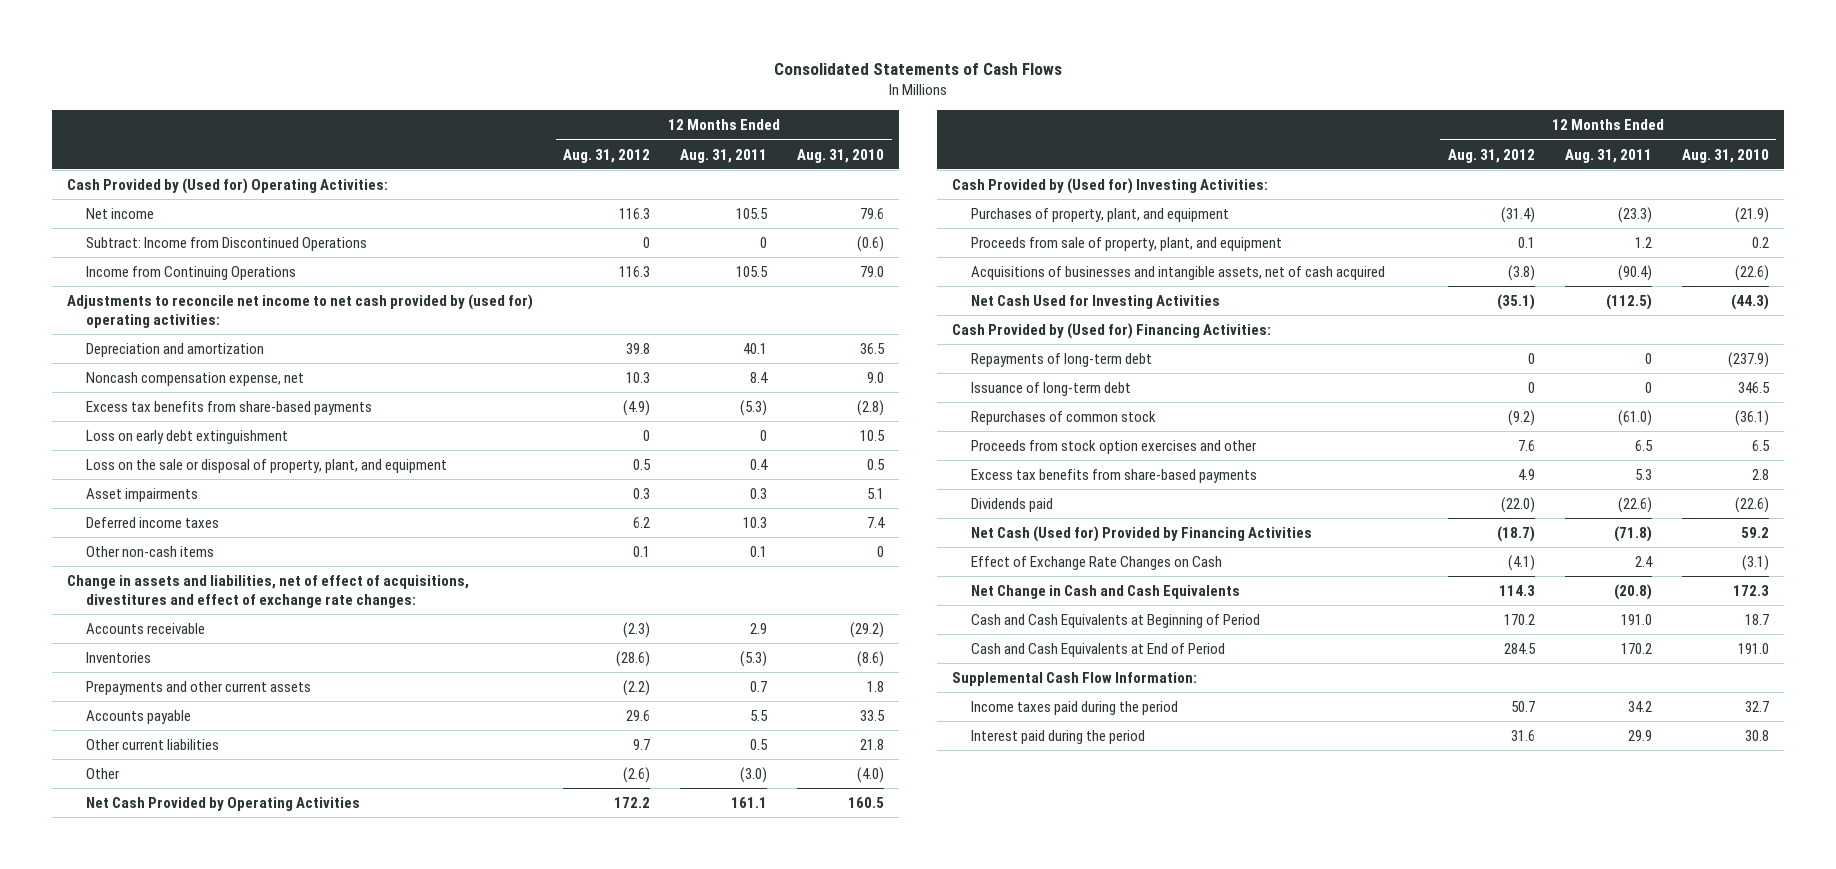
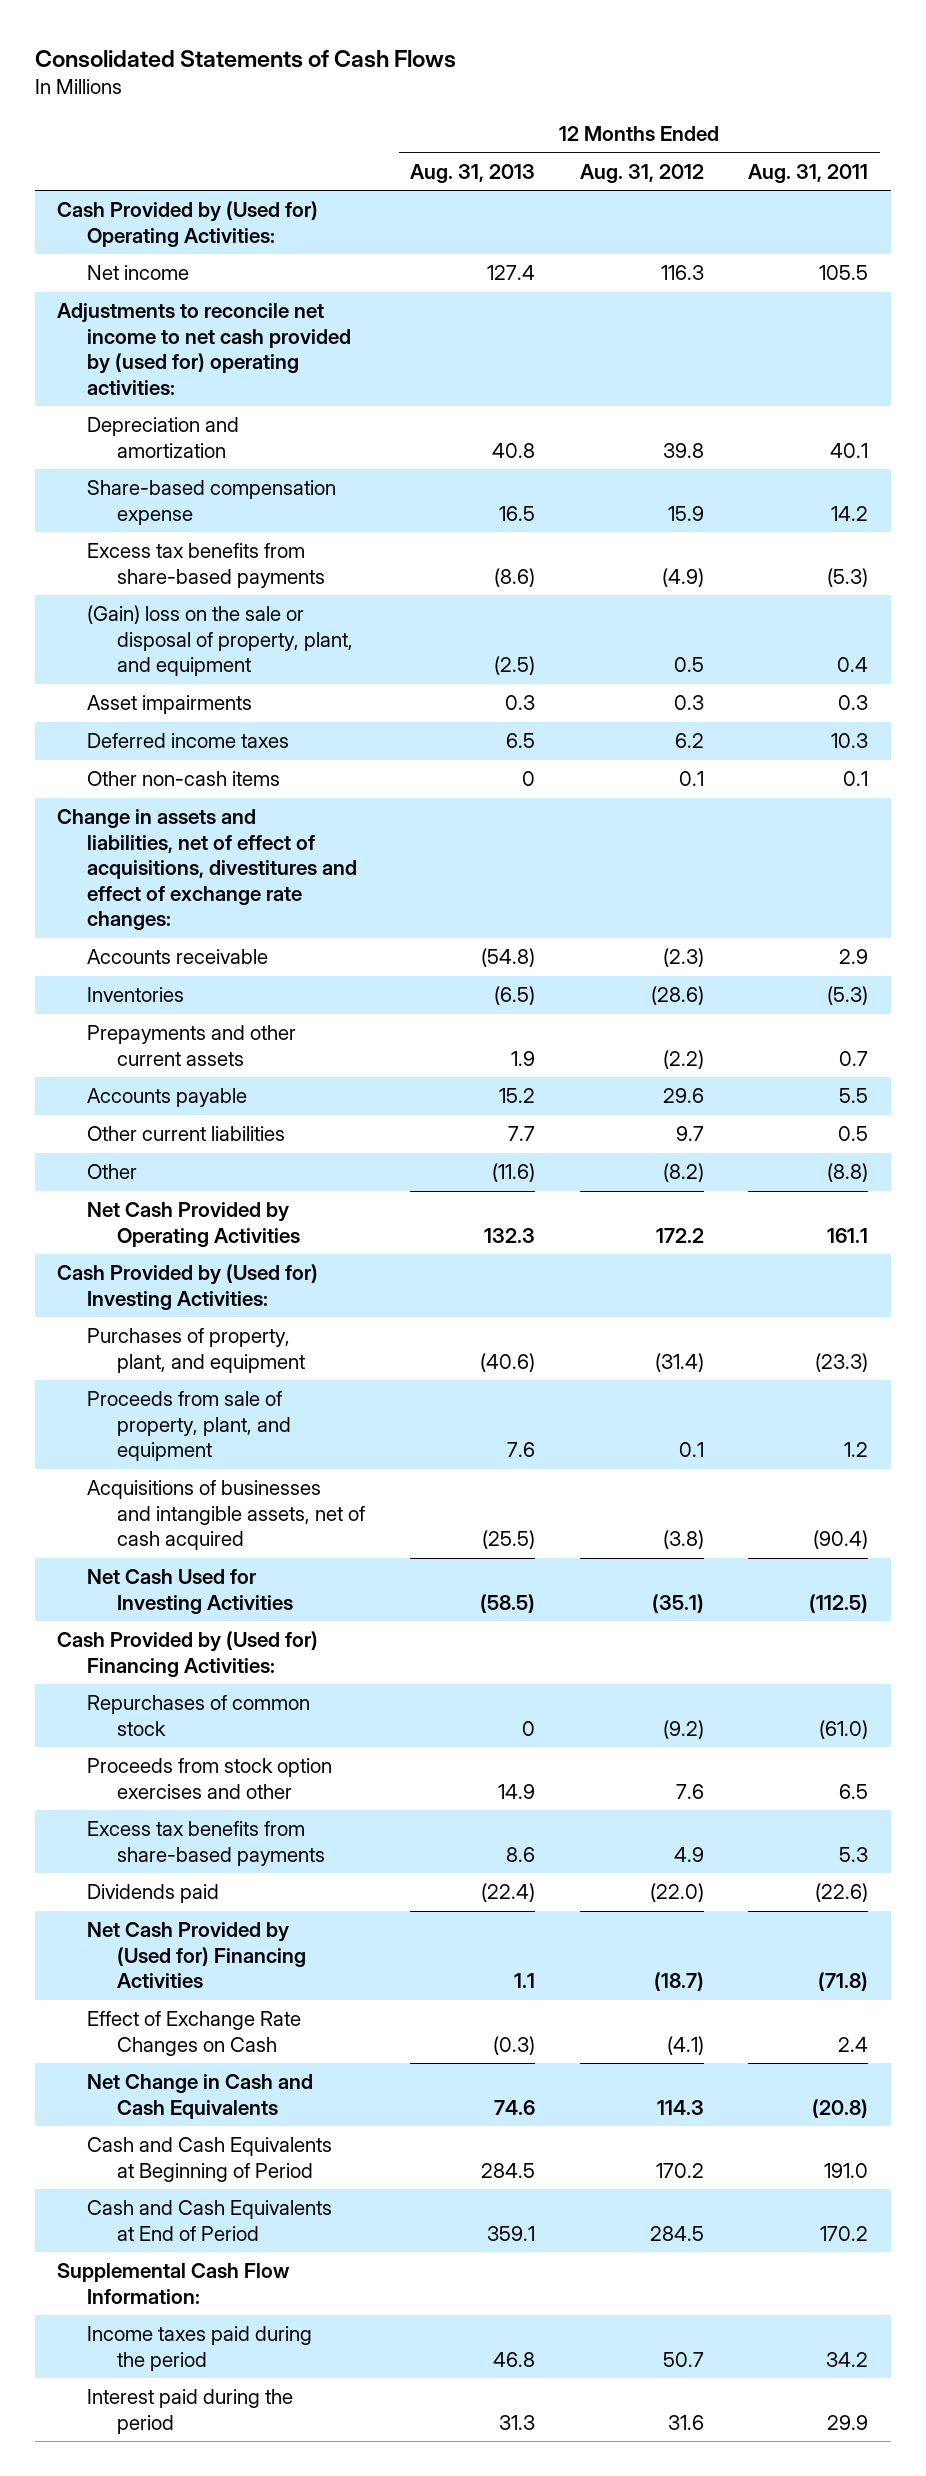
[797,148,885,163] Aug. 31, 2010 -> none
none -> [410,163,536,183] Aug. 31, 2013
[85,236,367,251] Subtract: Income from Discontinued Operations -> none
[85,265,296,280] Income from Continuing Operations -> none
[85,371,304,386] Noncash compensation expense, net -> [87,480,337,525] Share-based compensation expense
[626,371,651,383] 10.3 -> [667,505,704,521] 15.9
[750,371,769,383] 8.4 -> [831,505,869,521] 14.2
[85,429,288,444] Loss on early debt extinguishment -> none
[85,458,447,473] Loss on the sale or disposal of property, plant, and equipment -> [87,605,354,677] (Gain) loss on the sale or disposal of property, plant, and equipment
[623,766,651,783] (2.6) -> [662,1163,704,1183] (8.2)
[740,766,768,783] (3.0) -> [827,1163,869,1183] (8.8)
[970,352,1152,367] Repayments of long-term debt -> none
[970,381,1131,396] Issuance of long-term debt -> none
[970,525,1312,542] Net Cash (Used for) Provided by Financing Activities -> [87,1922,307,1989] Net Cash Provided by (Used for) Financing Activities

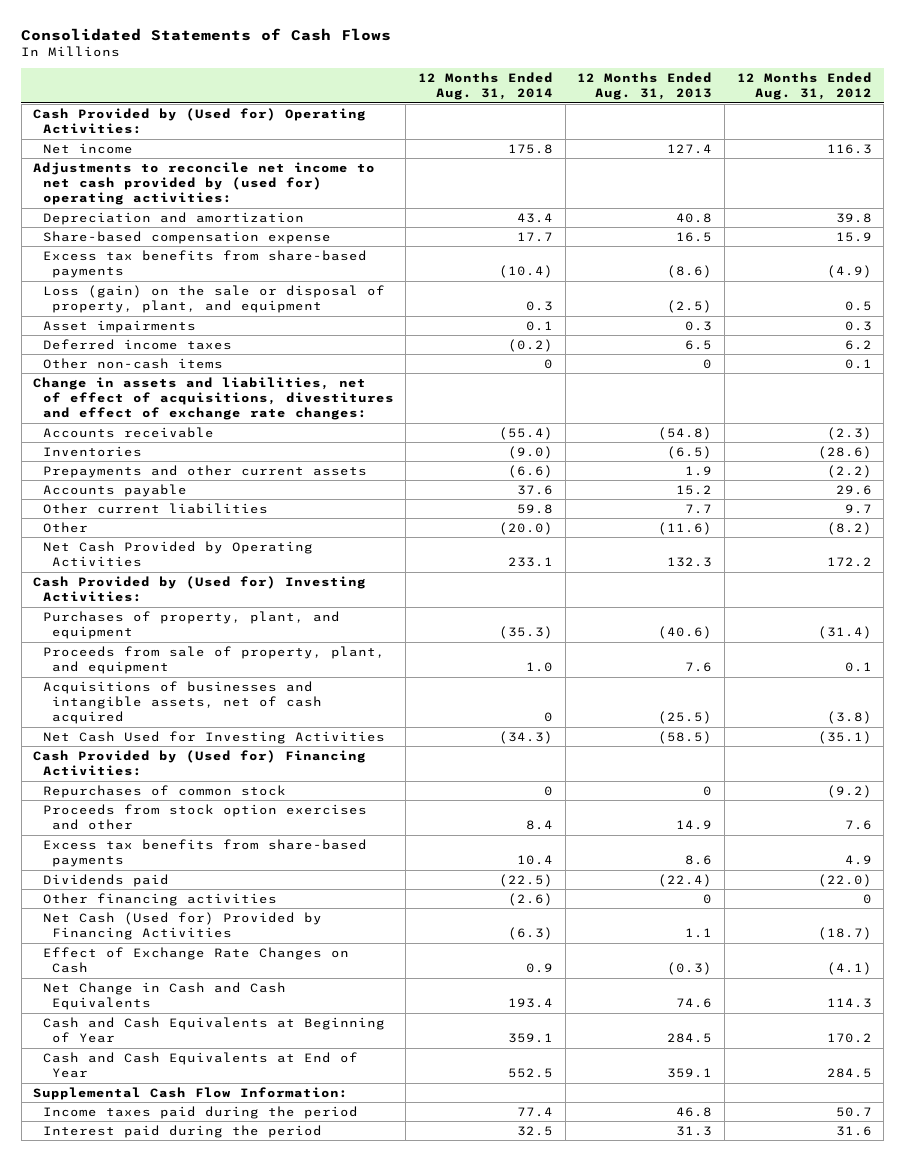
[748,163,869,183] Aug. 31, 2011 -> none
none -> [418,72,554,101] 12 Months Ended Aug. 31, 2014
[87,605,354,677] (Gain) loss on the sale or disposal of property, plant, and equipment -> [42,284,385,314] Loss (gain) on the sale or disposal of property, plant, and equipment
none -> [42,892,277,906] Other financing activities
[87,1922,307,1989] Net Cash Provided by (Used for) Financing Activities -> [42,911,322,941] Net Cash (Used for) Provided by Financing Activities
[87,2137,333,2182] Cash and Cash Equivalents at Beginning of Period -> [42,1016,385,1044] Cash and Cash Equivalents at Beginning of Year
[87,2200,333,2241] Cash and Cash Equivalents at End of Period -> [42,1051,358,1079] Cash and Cash Equivalents at End of Year

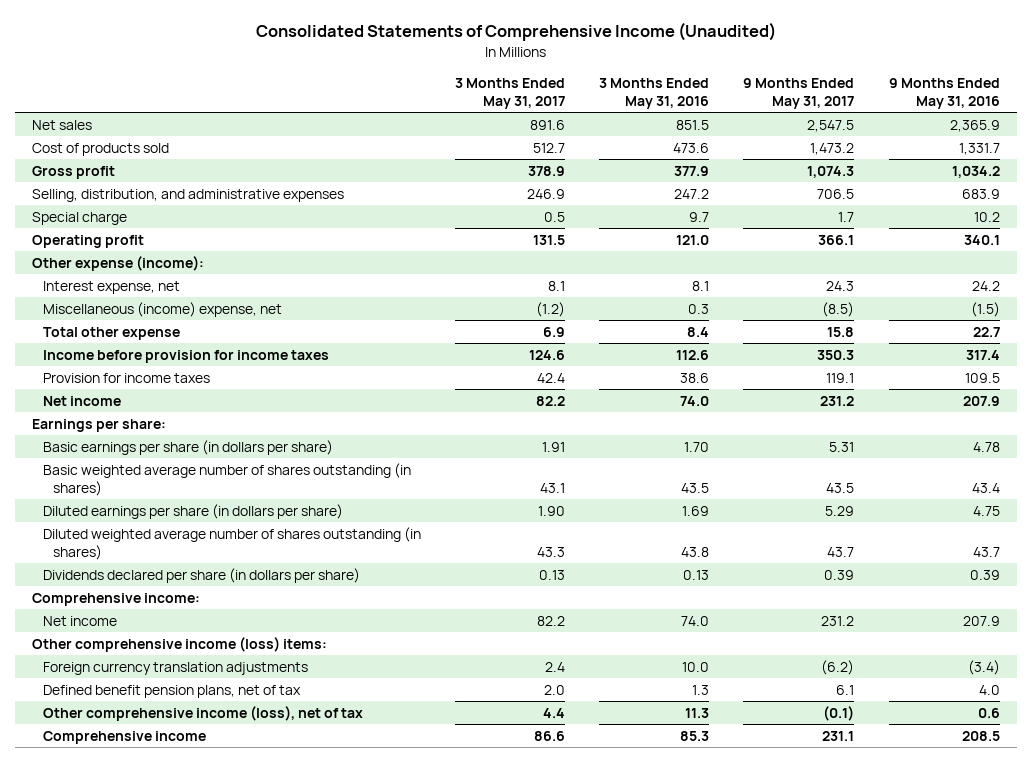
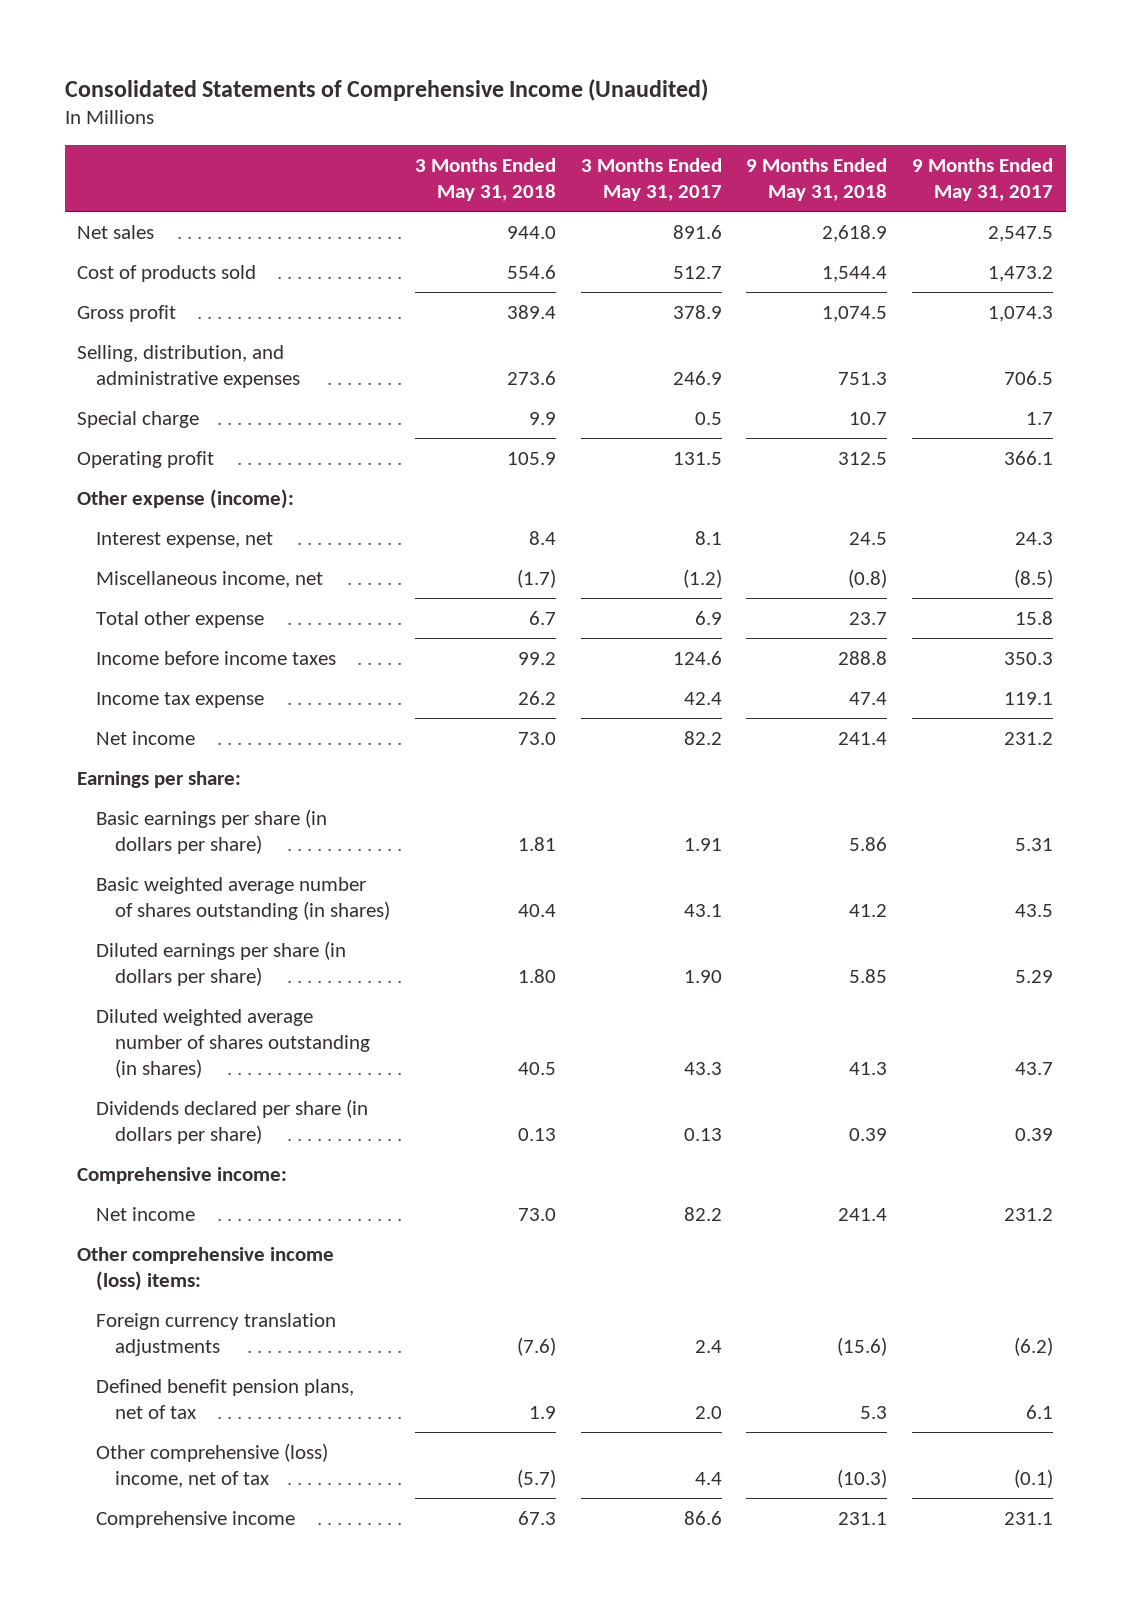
[599,77,710,109] 3 Months Ended May 31, 2016 -> none
[888,77,1000,109] 9 Months Ended May 31, 2016 -> none
none -> [414,157,556,201] 3 Months Ended May 31, 2018
none -> [746,157,888,201] 9 Months Ended May 31, 2018
[42,301,282,317] Miscellaneous (income) expense, net -> [96,570,324,588] Miscellaneous income, net
[42,349,329,363] Income before provision for income taxes -> [96,650,337,665] Income before income taxes
[42,372,210,383] Provision for income taxes -> [96,691,265,708] Income tax expense
[42,705,363,721] Other comprehensive income (loss), net of tax -> [96,1442,329,1488] Other comprehensive (loss) income, net of tax

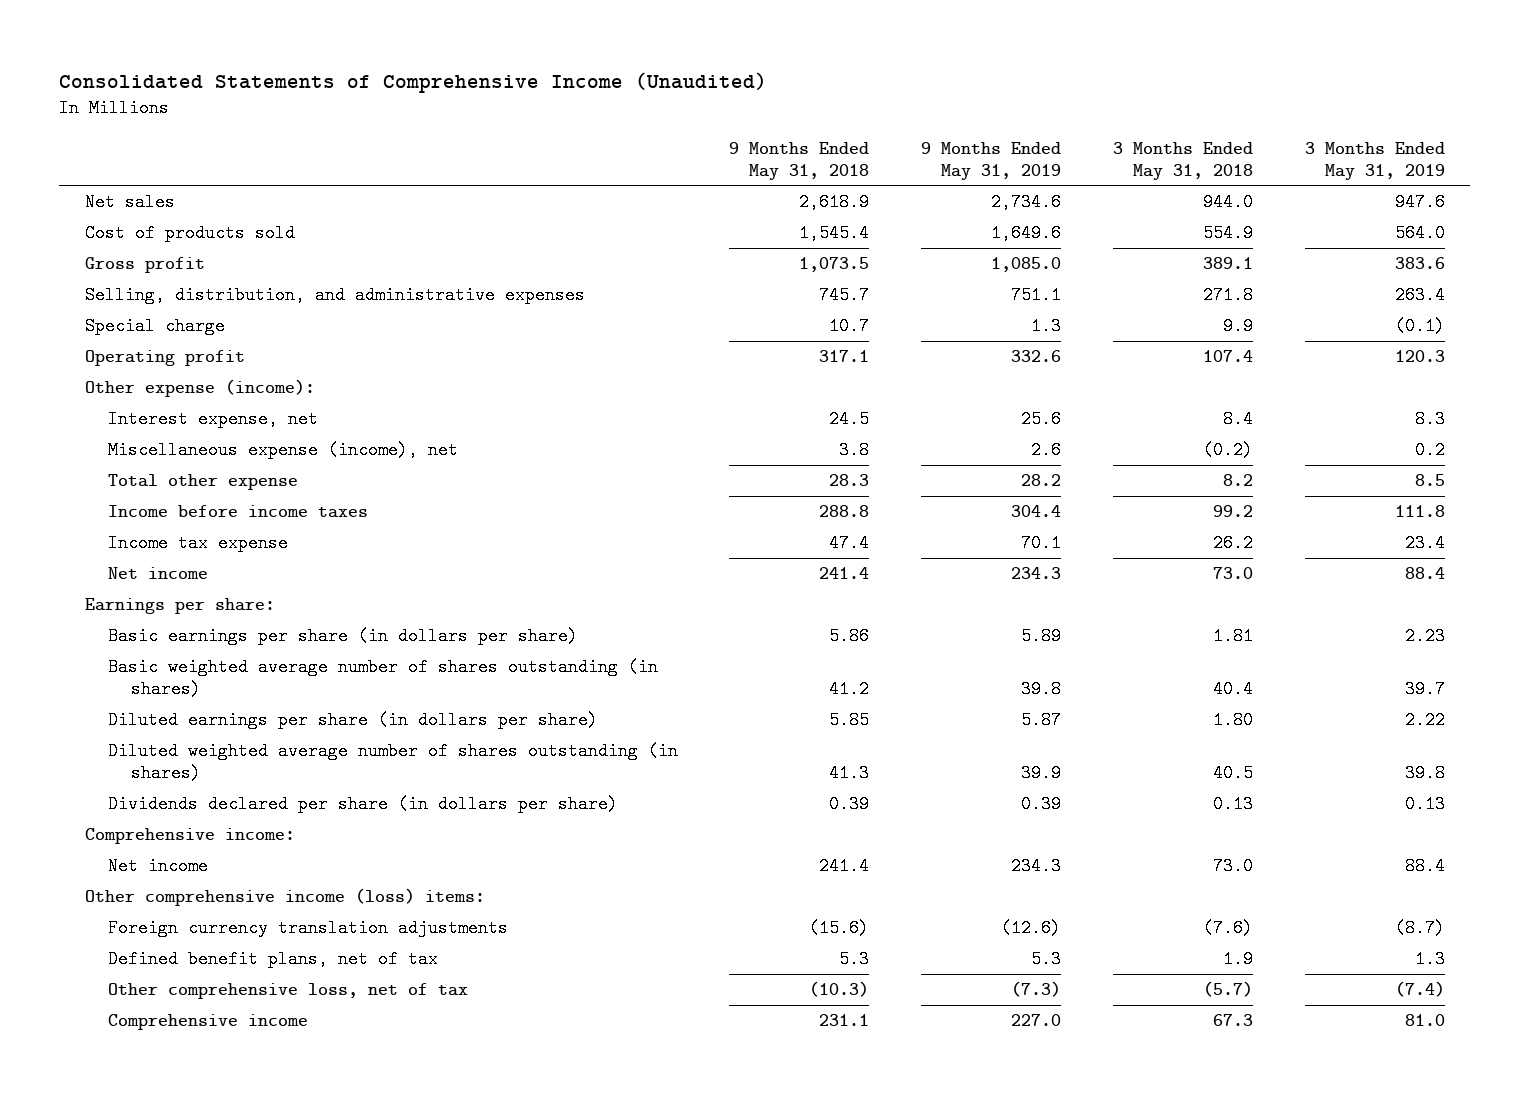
[580,157,722,201] 3 Months Ended May 31, 2017 -> none
[912,157,1054,201] 9 Months Ended May 31, 2017 -> none
none -> [921,141,1062,180] 9 Months Ended May 31, 2019
none -> [1304,141,1445,180] 3 Months Ended May 31, 2019
[506,264,556,279] 554.6 -> [1202,224,1253,243] 554.9
[822,265,888,282] 1,544.4 -> [799,224,870,243] 1,545.4
[506,304,556,319] 389.4 -> [1202,257,1253,270] 389.1
[822,305,888,322] 1,074.5 -> [799,257,870,273] 1,073.5
[506,370,556,385] 273.6 -> [1202,286,1253,305] 271.8
[838,371,888,385] 751.3 -> [819,286,870,305] 745.7
[506,451,556,465] 105.9 -> [1202,350,1253,363] 107.4
[838,451,888,465] 312.5 -> [819,350,870,363] 317.1
[96,570,324,588] Miscellaneous income, net -> [107,441,458,460] Miscellaneous expense (income), net
[516,568,556,588] (1.7) -> [1202,441,1253,460] (0.2)
[848,568,888,588] (0.8) -> [839,441,870,460] 3.8
[528,610,556,625] 6.7 -> [1222,474,1253,487] 8.2
[849,611,888,625] 23.7 -> [829,474,870,487] 28.3
[96,1378,355,1419] Defined benefit pension plans, net of tax -> [107,950,438,969] Defined benefit plans, net of tax
[96,1442,329,1488] Other comprehensive (loss) income, net of tax -> [107,983,468,1000] Other comprehensive loss, net of tax

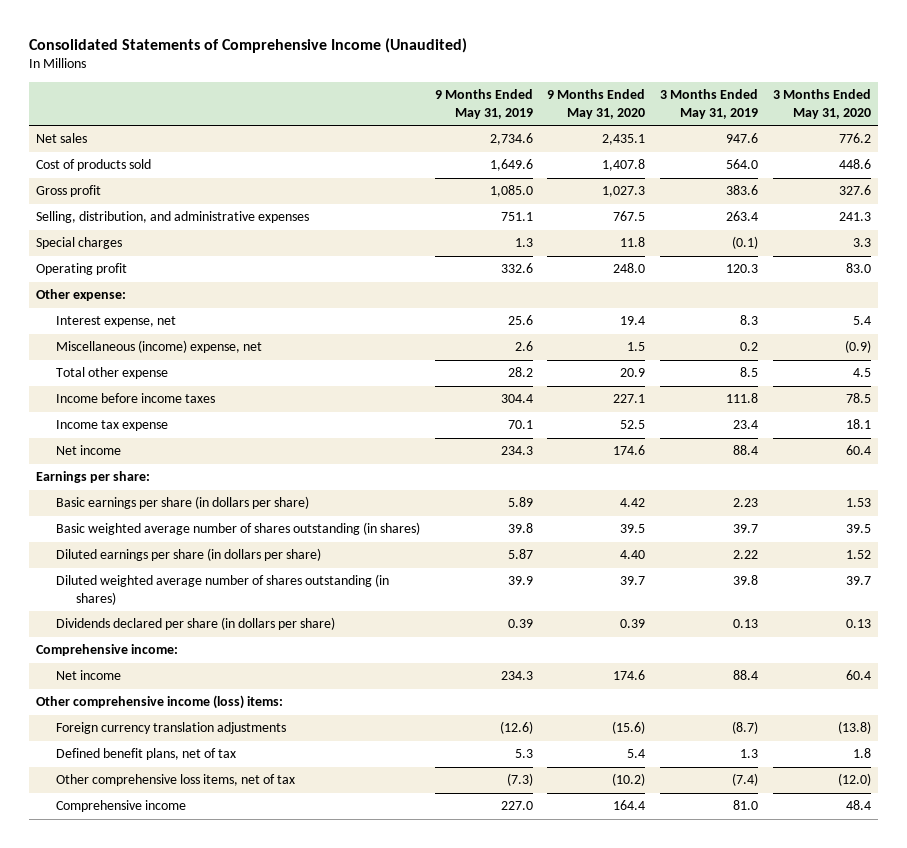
[729,141,870,180] 9 Months Ended May 31, 2018 -> none
[1112,141,1253,180] 3 Months Ended May 31, 2018 -> none
none -> [547,89,646,119] 9 Months Ended May 31, 2020
none -> [772,89,871,119] 3 Months Ended May 31, 2020
[84,317,225,336] Special charge -> [35,237,122,250] Special charges
[84,379,315,398] Other expense (income): -> [35,289,126,302] Other expense:
[107,441,458,460] Miscellaneous expense (income), net -> [55,340,262,354] Miscellaneous (income) expense, net
[107,983,468,1000] Other comprehensive loss, net of tax -> [55,774,295,787] Other comprehensive loss items, net of tax

